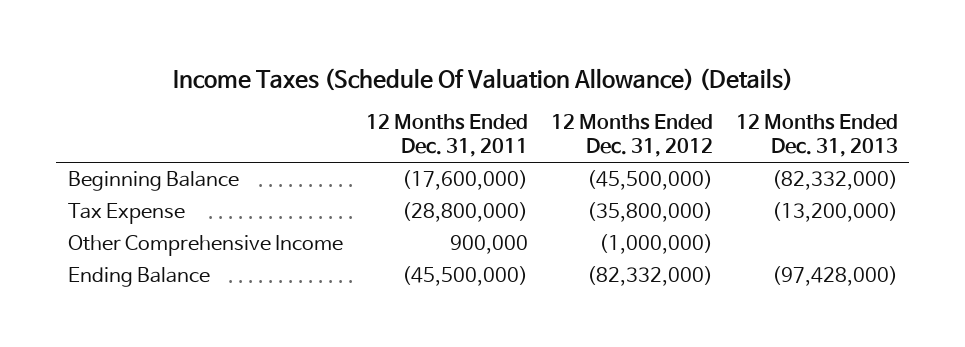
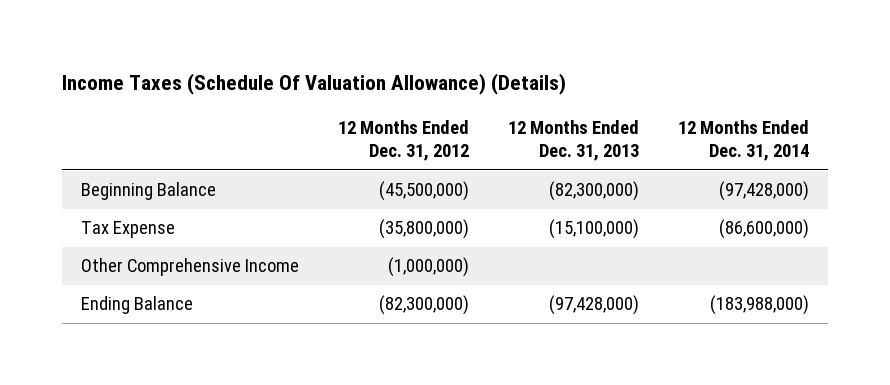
[365,114,528,158] 12 Months Ended Dec. 31, 2011 -> none
none -> [677,119,809,162] 12 Months Ended Dec. 31, 2014
[771,170,898,191] (82,332,000) -> [549,181,640,202] (82,300,000)
[771,202,898,223] (13,200,000) -> [549,219,640,240] (15,100,000)
[586,266,713,287] (82,332,000) -> [379,295,470,316] (82,300,000)

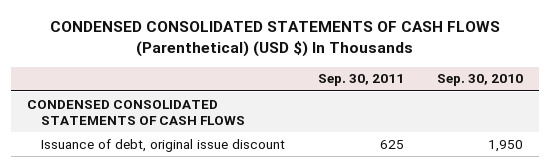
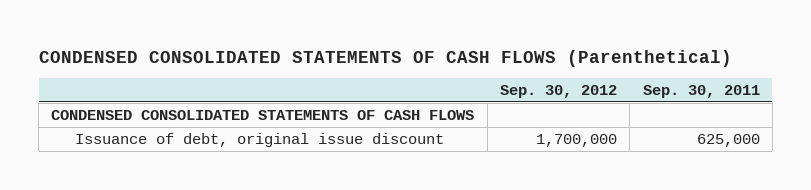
[49,21,500,58] CONDENSED CONSOLIDATED STATEMENTS OF CASH FLOWS (Parenthetical) (USD $) In Thousands -> [38,49,732,67] CONDENSED CONSOLIDATED STATEMENTS OF CASH FLOWS (Parenthetical)
[436,74,523,87] Sep. 30, 2010 -> none
none -> [500,84,618,98] Sep. 30, 2012
[379,139,404,149] 625 -> [696,133,760,147] 625,000

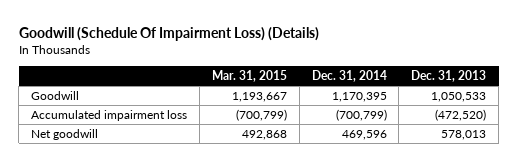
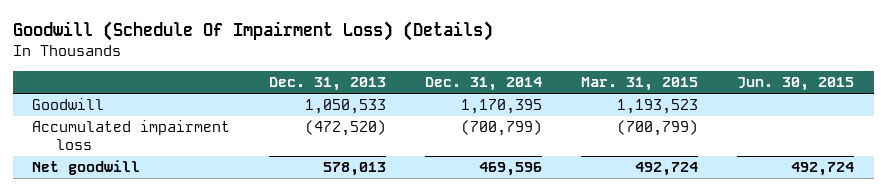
none -> [737,77,855,92] Jun. 30, 2015
[231,92,287,103] 1,193,667 -> [617,99,699,115] 1,193,523
[241,130,287,141] 492,868 -> [635,162,699,177] 492,724

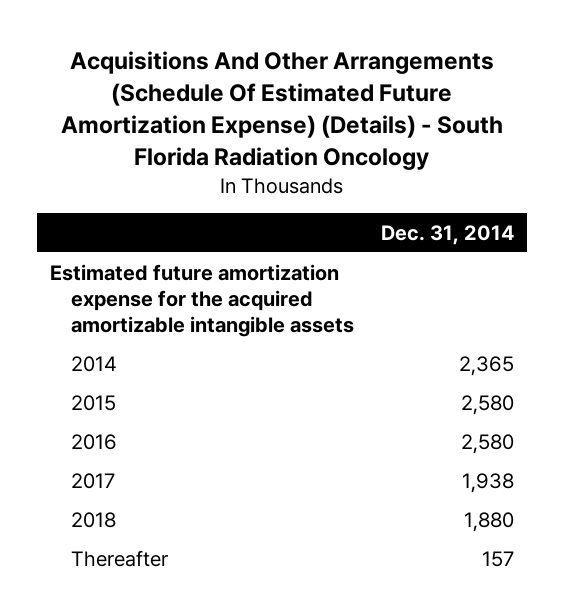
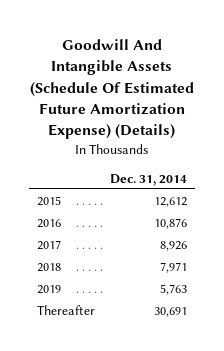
[61,51,504,171] Acquisitions And Other Arrangements (Schedule Of Estimated Future Amortization Expense) (Details) - South Florida Radiation Oncology -> [30,39,195,140] Goodwill And Intangible Assets (Schedule Of Estimated Future Amortization Expense) (Details)
[50,263,355,337] Estimated future amortization expense for the acquired amortizable intangible assets -> none
[71,355,118,372] 2014 -> none
[460,394,514,415] 2,580 -> [154,197,188,208] 12,612
[460,433,514,454] 2,580 -> [154,218,188,230] 10,876
[461,472,514,493] 1,938 -> [160,241,188,252] 8,926
[463,511,514,532] 1,880 -> [160,262,188,274] 7,971
none -> [36,285,61,295] 2019
[481,550,514,567] 157 -> [154,307,188,318] 30,691

